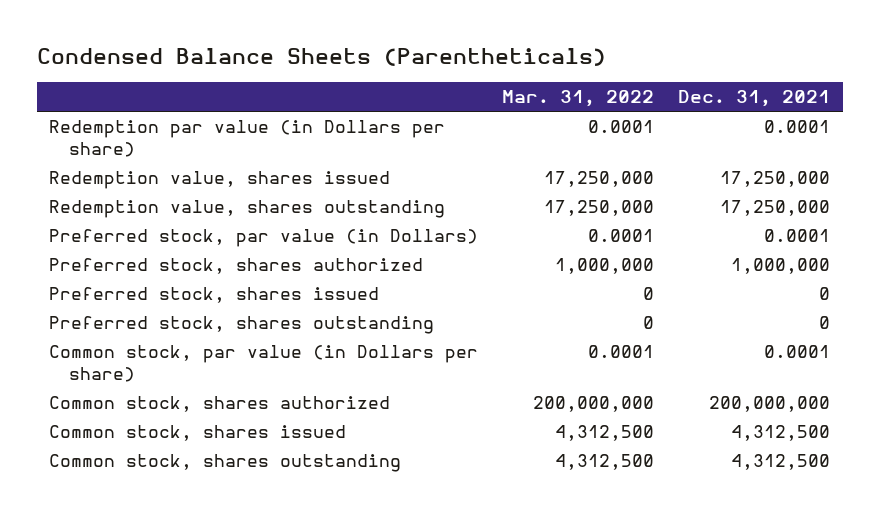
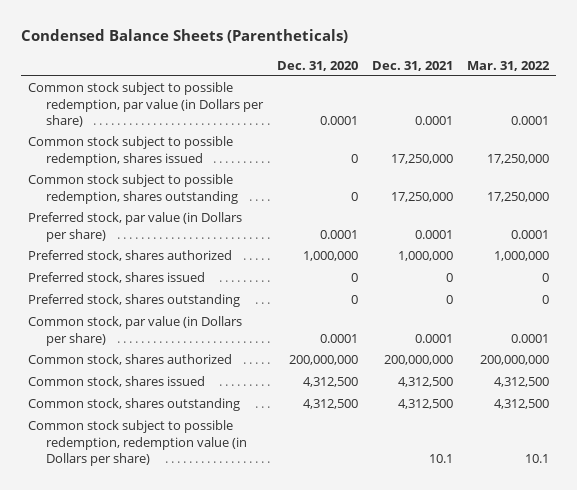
none -> [277,60,359,71] Dec. 31, 2020
[48,120,445,157] Redemption par value (in Dollars per share) -> [27,82,265,128] Common stock subject to possible redemption, par value (in Dollars per share)
[48,171,390,190] Redemption value, shares issued -> [27,136,233,166] Common stock subject to possible redemption, shares issued
[48,200,445,219] Redemption value, shares outstanding -> [27,174,239,204] Common stock subject to possible redemption, shares outstanding
[48,229,478,248] Preferred stock, par value (in Dollars) -> [27,212,242,242] Preferred stock, par value (in Dollars per share)
none -> [27,420,248,467] Common stock subject to possible redemption, redemption value (in Dollars per share)

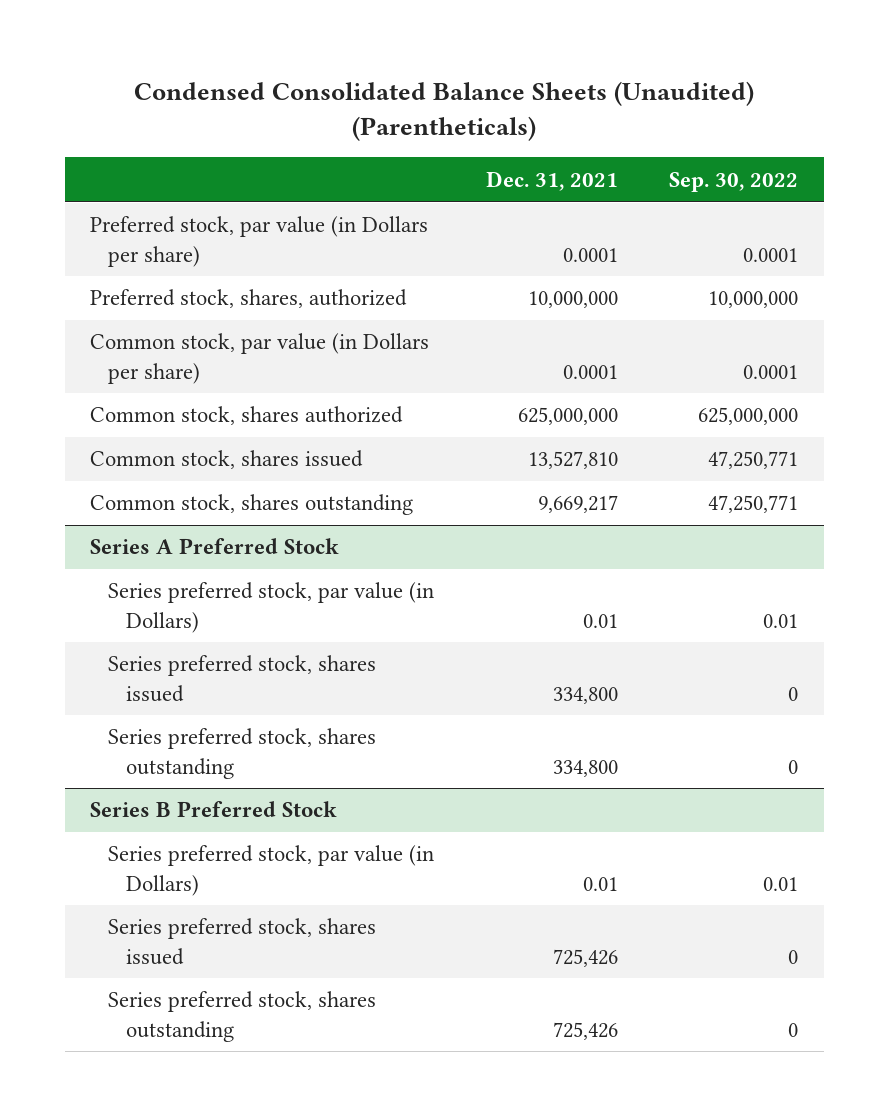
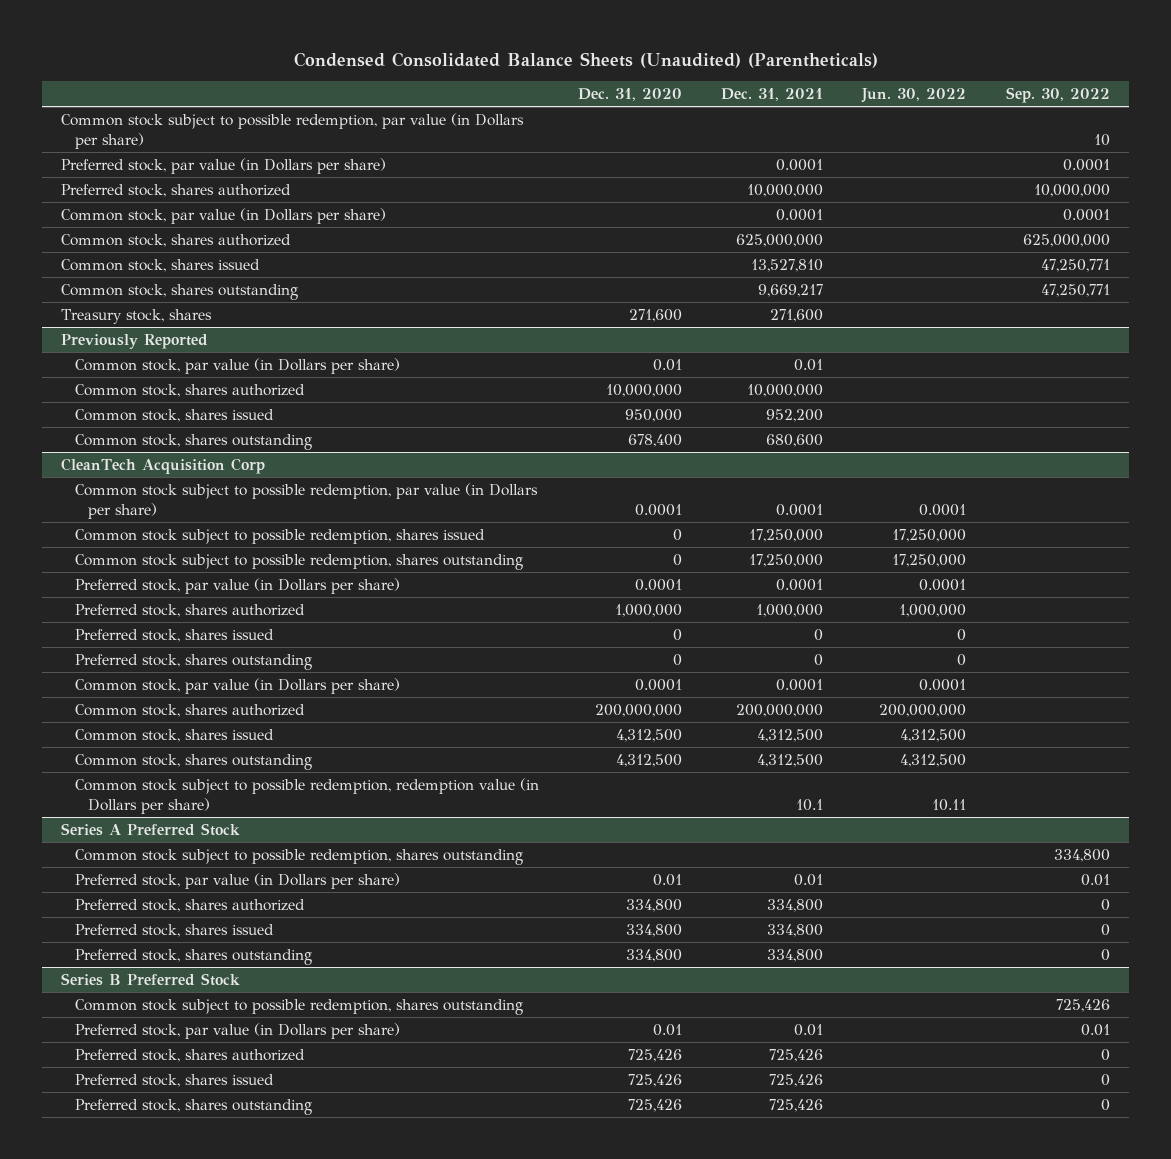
none -> [577,88,682,102] Dec. 31, 2020
none -> [861,88,967,104] Jun. 30, 2022
none -> [61,112,525,149] Common stock subject to possible redemption, par value (in Dollars per share)
[90,289,408,309] Preferred stock, shares, authorized -> [61,183,292,197] Preferred stock, shares authorized
none -> [61,308,213,324] Treasury stock, shares
none -> [61,333,209,349] Previously Reported
none -> [74,357,400,374] Common stock, par value (in Dollars per share)
none -> [74,383,305,397] Common stock, shares authorized
none -> [74,408,274,422] Common stock, shares issued
none -> [74,433,312,450] Common stock, shares outstanding
none -> [61,457,266,474] CleanTech Acquisition Corp
none -> [74,482,538,519] Common stock subject to possible redemption, par value (in Dollars per share)
none -> [74,528,485,544] Common stock subject to possible redemption, shares issued
none -> [74,553,523,570] Common stock subject to possible redemption, shares outstanding
none -> [74,577,400,594] Preferred stock, par value (in Dollars per share)
none -> [74,603,305,617] Preferred stock, shares authorized
none -> [74,628,274,642] Preferred stock, shares issued
none -> [74,653,312,670] Preferred stock, shares outstanding
none -> [74,677,400,694] Common stock, par value (in Dollars per share)
none -> [74,703,305,717] Common stock, shares authorized
none -> [74,728,274,742] Common stock, shares issued
none -> [74,753,312,770] Common stock, shares outstanding
none -> [74,777,539,814] Common stock subject to possible redemption, redemption value (in Dollars per share)
none -> [74,848,523,865] Common stock subject to possible redemption, shares outstanding
[108,582,435,633] Series preferred stock, par value (in Dollars) -> [74,872,400,889] Preferred stock, par value (in Dollars per share)
none -> [74,898,305,912] Preferred stock, shares authorized
[108,655,377,702] Series preferred stock, shares issued -> [74,923,274,937] Preferred stock, shares issued
[108,728,377,779] Series preferred stock, shares outstanding -> [74,948,312,965] Preferred stock, shares outstanding
none -> [74,998,523,1015] Common stock subject to possible redemption, shares outstanding
[108,845,435,896] Series preferred stock, par value (in Dollars) -> [74,1022,400,1039] Preferred stock, par value (in Dollars per share)
none -> [74,1048,305,1062] Preferred stock, shares authorized
[108,918,377,965] Series preferred stock, shares issued -> [74,1073,274,1087] Preferred stock, shares issued
[108,991,377,1042] Series preferred stock, shares outstanding -> [74,1098,312,1115] Preferred stock, shares outstanding

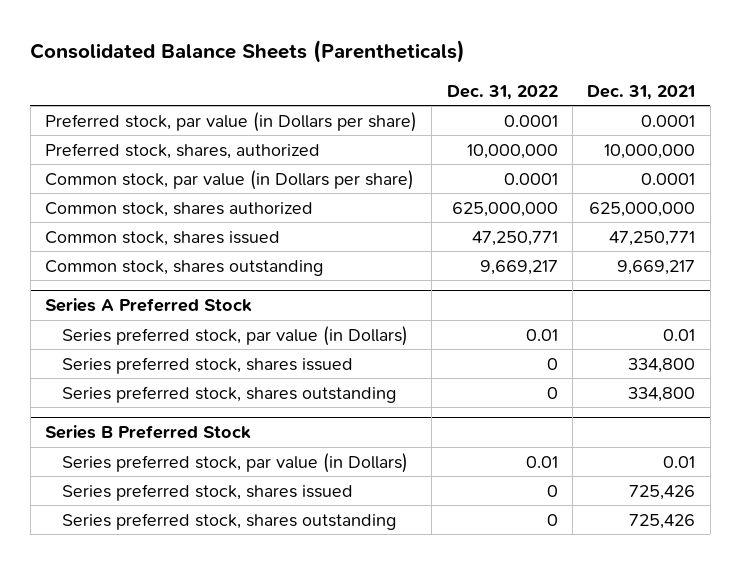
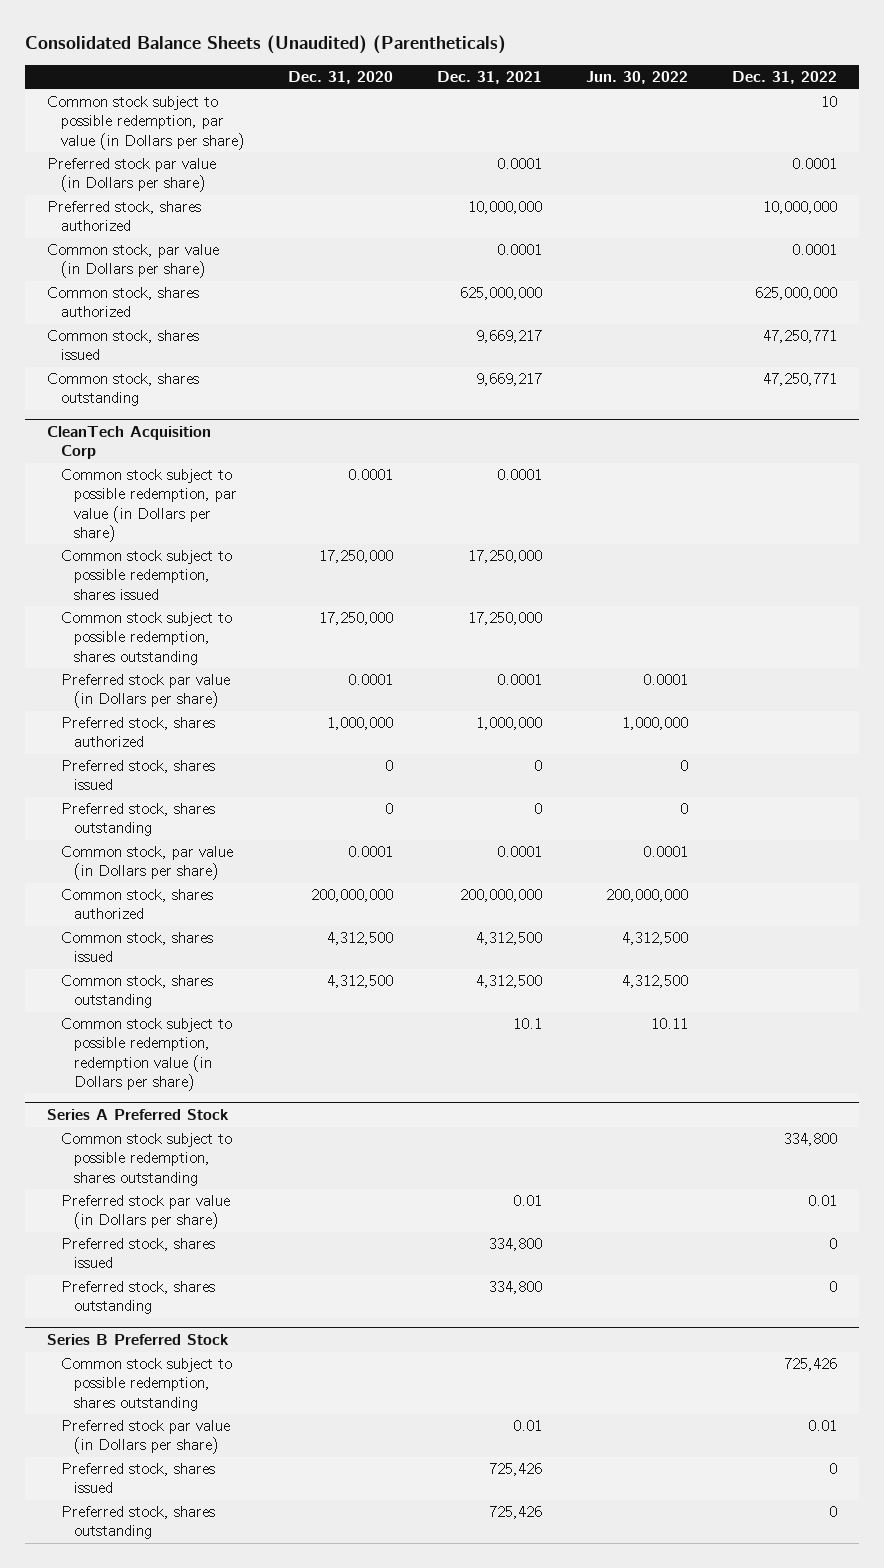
[30,39,466,63] Consolidated Balance Sheets (Parentheticals) -> [25,35,507,55] Consolidated Balance Sheets (Unaudited) (Parentheticals)
none -> [288,71,394,85] Dec. 31, 2020
none -> [586,71,689,85] Jun. 30, 2022
none -> [47,96,245,150] Common stock subject to possible redemption, par value (in Dollars per share)
[45,111,418,132] Preferred stock, par value (in Dollars per share) -> [47,158,217,193] Preferred stock par value (in Dollars per share)
[45,142,321,159] Preferred stock, shares, authorized -> [47,201,202,232] Preferred stock, shares authorized
[609,230,696,246] 47,250,771 -> [476,330,543,344] 9,669,217
[479,259,558,275] 9,669,217 -> [763,373,838,387] 47,250,771
none -> [47,425,212,460] CleanTech Acquisition Corp
none -> [60,469,238,542] Common stock subject to possible redemption, par value (in Dollars per share)
none -> [60,550,232,600] Common stock subject to possible redemption, shares issued
none -> [60,612,232,665] Common stock subject to possible redemption, shares outstanding
none -> [60,674,230,709] Preferred stock par value (in Dollars per share)
none -> [60,717,215,748] Preferred stock, shares authorized
none -> [60,760,215,791] Preferred stock, shares issued
none -> [60,803,215,837] Preferred stock, shares outstanding
none -> [60,846,233,881] Common stock, par value (in Dollars per share)
none -> [60,889,213,920] Common stock, shares authorized
none -> [60,932,213,963] Common stock, shares issued
none -> [60,975,213,1009] Common stock, shares outstanding
none -> [60,1018,232,1091] Common stock subject to possible redemption, redemption value (in Dollars per share)
none -> [60,1133,232,1186] Common stock subject to possible redemption, shares outstanding
[61,325,408,346] Series preferred stock, par value (in Dollars) -> [60,1195,230,1230] Preferred stock par value (in Dollars per share)
[61,356,353,374] Series preferred stock, shares issued -> [60,1238,215,1269] Preferred stock, shares issued
[61,385,396,403] Series preferred stock, shares outstanding -> [60,1281,215,1315] Preferred stock, shares outstanding
none -> [60,1358,232,1411] Common stock subject to possible redemption, shares outstanding
[61,452,408,473] Series preferred stock, par value (in Dollars) -> [60,1420,230,1455] Preferred stock par value (in Dollars per share)
[61,483,353,501] Series preferred stock, shares issued -> [60,1463,215,1494] Preferred stock, shares issued
[61,512,396,530] Series preferred stock, shares outstanding -> [60,1506,215,1540] Preferred stock, shares outstanding

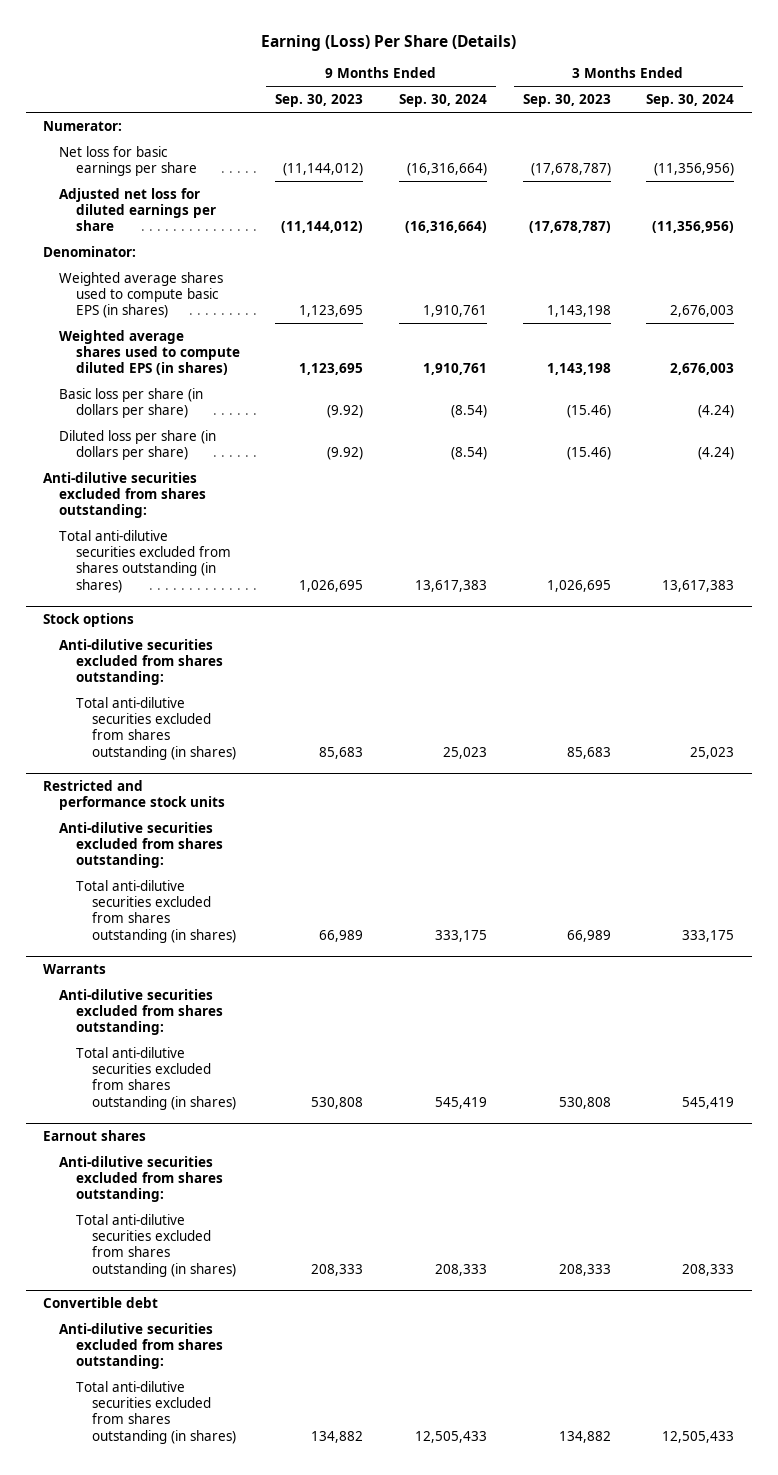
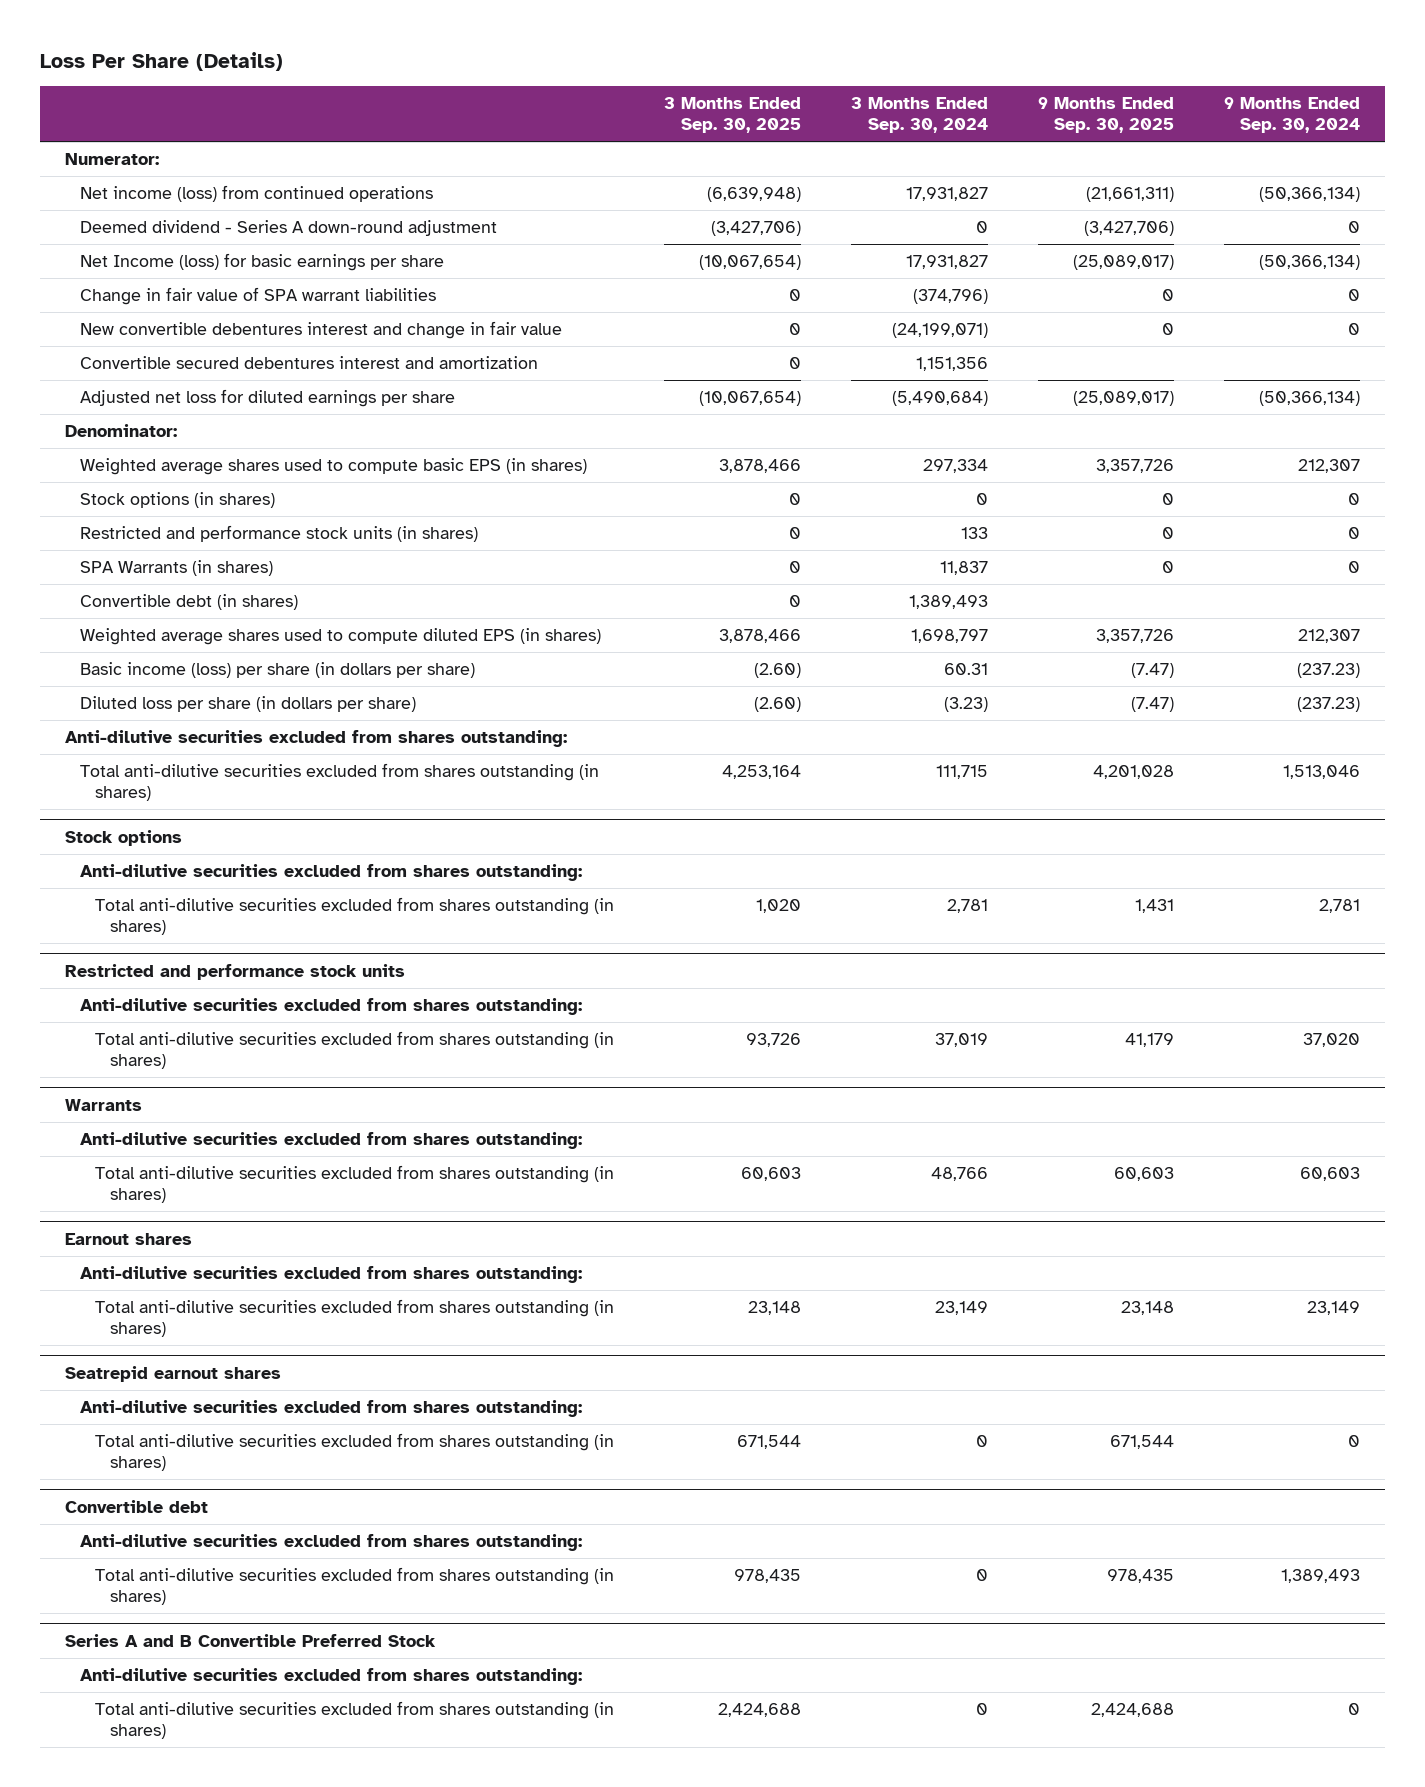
[260,34,516,51] Earning (Loss) Per Share (Details) -> [40,52,284,72] Loss Per Share (Details)
[275,94,364,108] Sep. 30, 2023 -> none
[522,94,611,108] Sep. 30, 2023 -> none
none -> [664,97,802,134] 3 Months Ended Sep. 30, 2025
none -> [1038,97,1175,134] 9 Months Ended Sep. 30, 2025
none -> [80,185,434,203] Net income (loss) from continued operations
none -> [80,220,498,237] Deemed dividend - Series A down-round adjustment
[59,145,197,177] Net loss for basic earnings per share -> [80,253,445,272] Net Income (loss) for basic earnings per share
[406,163,487,177] (16,316,664) -> [1259,255,1361,271] (50,366,134)
[654,163,735,177] (11,356,956) -> [906,255,989,270] 17,931,827
none -> [80,287,437,306] Change in fair value of SPA warrant liabilities
none -> [80,321,563,340] New convertible debentures interest and change in fair value
none -> [80,356,539,370] Convertible secured debentures interest and amortization
[404,221,487,234] (16,316,664) -> [1259,391,1361,407] (50,366,134)
[652,221,735,234] (11,356,956) -> [892,391,989,407] (5,490,684)
[422,305,487,318] 1,910,761 -> [1298,459,1361,474] 212,307
[670,305,735,318] 2,676,003 -> [923,459,989,474] 297,334
none -> [80,492,276,509] Stock options (in shares)
none -> [80,525,479,543] Restricted and performance stock units (in shares)
none -> [80,560,274,577] SPA Warrants (in shares)
none -> [80,594,299,611] Convertible debt (in shares)
[422,363,487,376] 1,910,761 -> [1298,629,1361,644] 212,307
[670,363,735,376] 2,676,003 -> [911,629,989,644] 1,698,797
[59,387,204,419] Basic loss per share (in dollars per share) -> [80,662,476,679] Basic income (loss) per share (in dollars per share)
[450,405,487,419] (8.54) -> [1297,663,1361,679] (237.23)
[698,405,735,419] (4.24) -> [944,663,989,676] 60.31
[450,447,487,461] (8.54) -> [1297,697,1361,713] (237.23)
[698,447,735,461] (4.24) -> [944,697,989,713] (3.23)
[414,579,487,592] 13,617,383 -> [1283,765,1361,780] 1,513,046
[662,579,735,592] 13,617,383 -> [936,765,989,780] 111,715
[442,746,487,759] 25,023 -> [1319,899,1361,914] 2,781
[690,746,735,759] 25,023 -> [947,899,989,914] 2,781
[434,929,487,942] 333,175 -> [1303,1033,1361,1048] 37,020
[682,929,735,942] 333,175 -> [935,1033,989,1048] 37,019
[434,1096,487,1109] 545,419 -> [1300,1167,1361,1182] 60,603
[682,1096,735,1109] 545,419 -> [931,1167,989,1182] 48,766
[434,1263,487,1276] 208,333 -> [1307,1301,1361,1316] 23,149
[682,1263,735,1276] 208,333 -> [935,1301,989,1316] 23,149
none -> [65,1365,282,1382] Seatrepid earnout shares
none -> [80,1400,583,1418] Anti-dilutive securities excluded from shares outstanding:
none -> [95,1433,615,1472] Total anti-dilutive securities excluded from shares outstanding (in shares)
[414,1430,487,1443] 12,505,433 -> [1281,1569,1361,1584] 1,389,493
[662,1430,735,1443] 12,505,433 -> [976,1569,989,1582] 0
none -> [65,1633,437,1647] Series A and B Convertible Preferred Stock
none -> [80,1668,583,1686] Anti-dilutive securities excluded from shares outstanding:
none -> [95,1701,615,1740] Total anti-dilutive securities excluded from shares outstanding (in shares)

